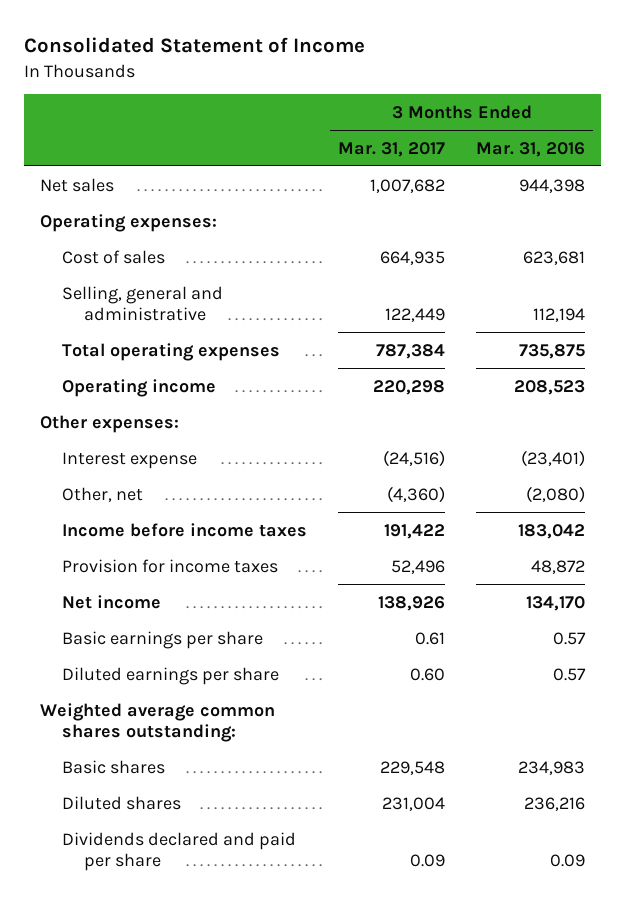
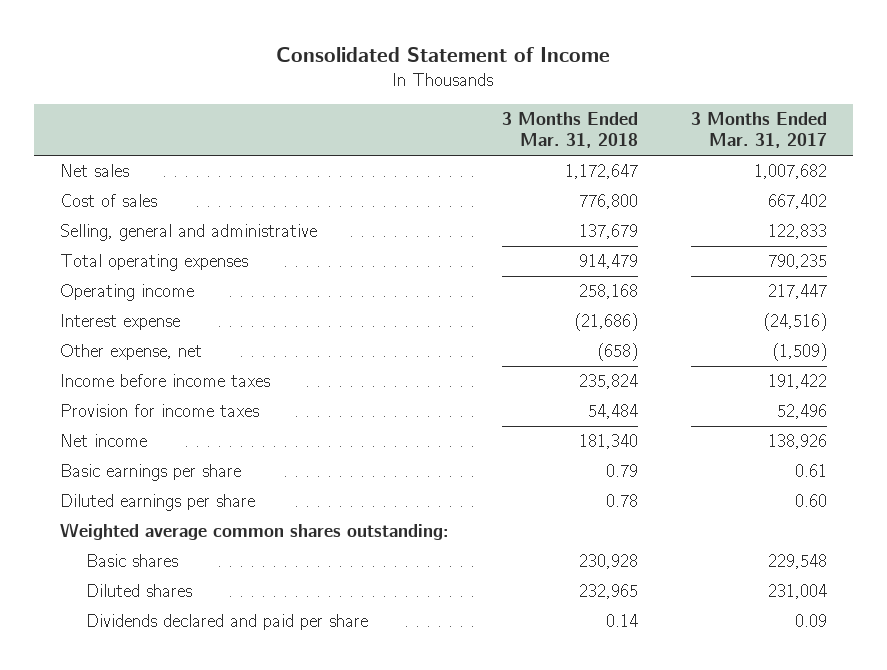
[476,141,586,157] Mar. 31, 2016 -> none
none -> [501,112,638,149] 3 Months Ended Mar. 31, 2018
[39,213,217,232] Operating expenses: -> none
[39,414,179,433] Other expenses: -> none
[380,250,446,265] 664,935 -> [767,194,827,210] 667,402
[385,308,446,323] 122,449 -> [767,224,827,240] 122,833
[376,343,446,359] 787,384 -> [767,254,827,270] 790,235
[373,379,446,395] 220,298 -> [767,284,827,300] 217,447
[61,486,143,502] Other, net -> [60,344,203,361] Other expense, net
[387,485,446,503] (4,360) -> [771,343,827,362] (1,509)

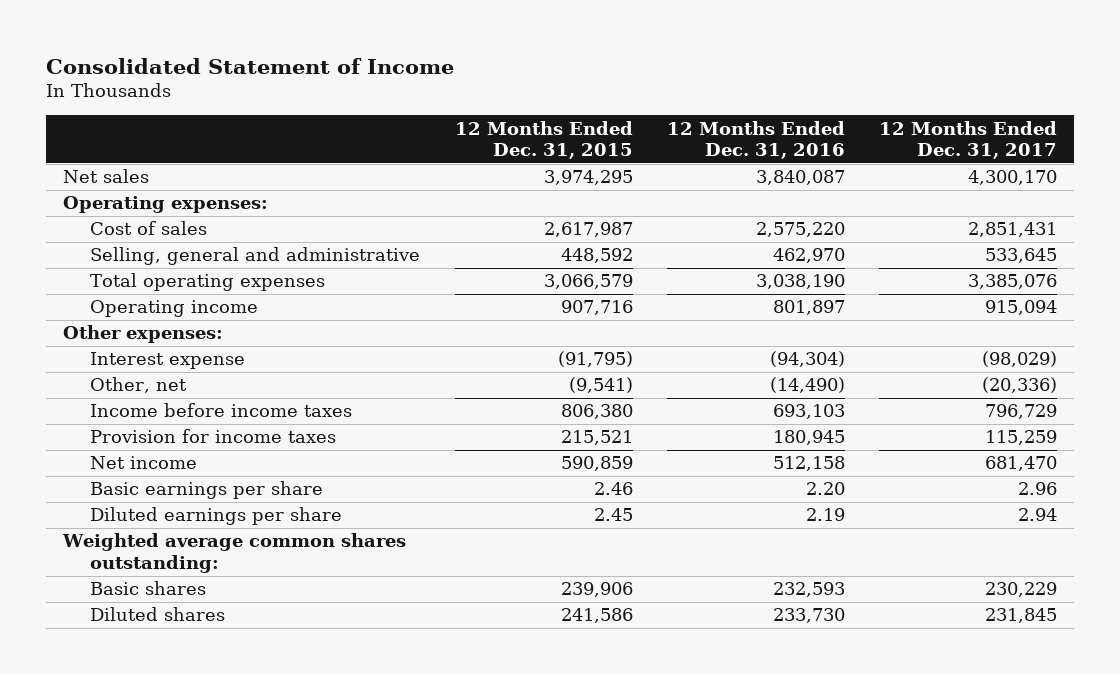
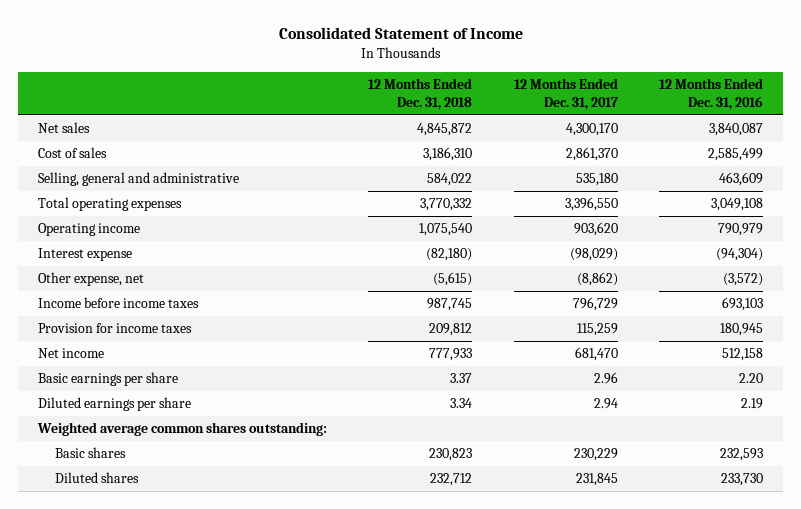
[454,120,633,160] 12 Months Ended Dec. 31, 2015 -> none
none -> [368,78,473,110] 12 Months Ended Dec. 31, 2018
[63,196,269,214] Operating expenses: -> none
[63,325,224,344] Other expenses: -> none
[755,222,845,238] 2,575,220 -> [707,148,763,162] 2,585,499
[968,222,1058,238] 2,851,431 -> [565,147,618,162] 2,861,370
[772,248,845,264] 462,970 -> [718,172,763,187] 463,609
[985,248,1058,264] 533,645 -> [575,173,618,187] 535,180
[755,274,845,290] 3,038,190 -> [710,198,763,212] 3,049,108
[968,274,1058,290] 3,385,076 -> [564,197,618,212] 3,396,550
[772,300,845,316] 801,897 -> [717,223,763,237] 790,979
[985,300,1058,316] 915,094 -> [573,222,618,237] 903,620
[90,377,188,394] Other, net -> [38,272,145,287] Other expense, net
[769,377,845,394] (14,490) -> [722,273,763,287] (3,572)
[982,377,1058,394] (20,336) -> [576,272,618,287] (8,862)

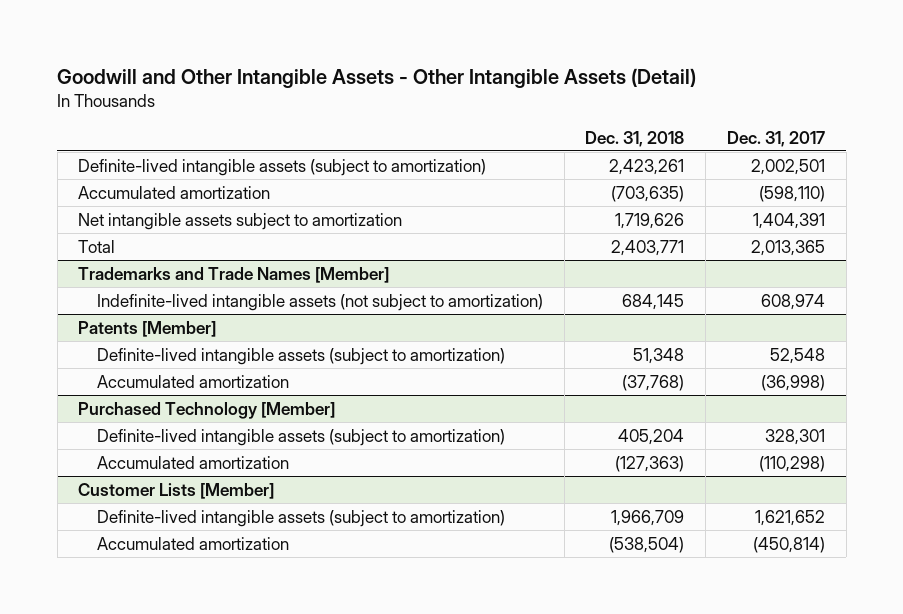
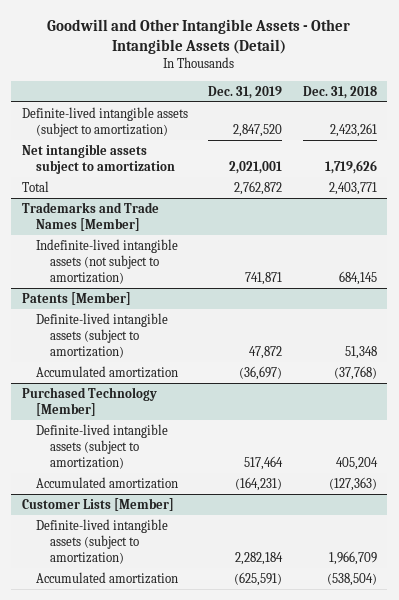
[726,130,825,147] Dec. 31, 2017 -> none
none -> [208,85,283,99] Dec. 31, 2019
[78,185,271,199] Accumulated amortization -> none

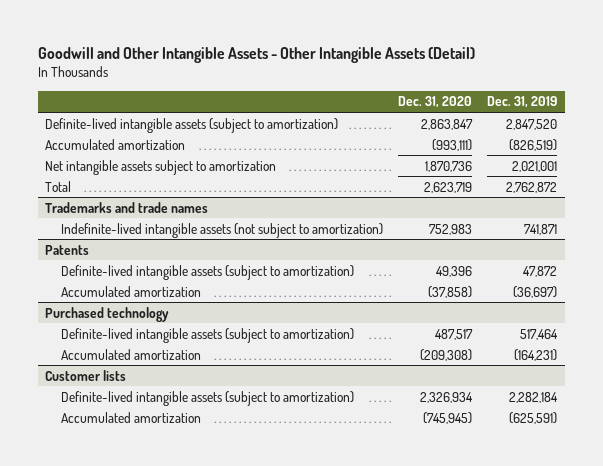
[302,85,377,99] Dec. 31, 2018 -> none
none -> [398,96,473,109] Dec. 31, 2020
none -> [45,138,186,150] Accumulated amortization
[21,201,159,231] Trademarks and Trade Names [Member] -> [45,201,209,213] Trademarks and trade names
[21,291,131,305] Patents [Member] -> [45,244,90,255] Patents
[21,386,157,416] Purchased Technology [Member] -> [45,306,170,322] Purchased technology
[21,497,174,511] Customer Lists [Member] -> [45,369,127,381] Customer lists

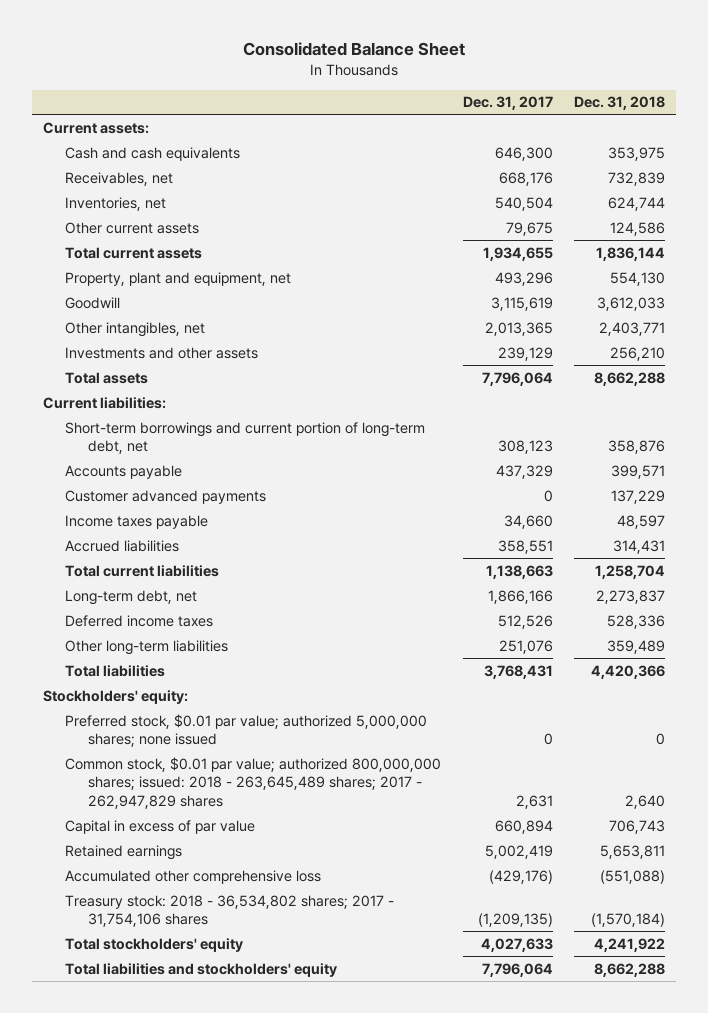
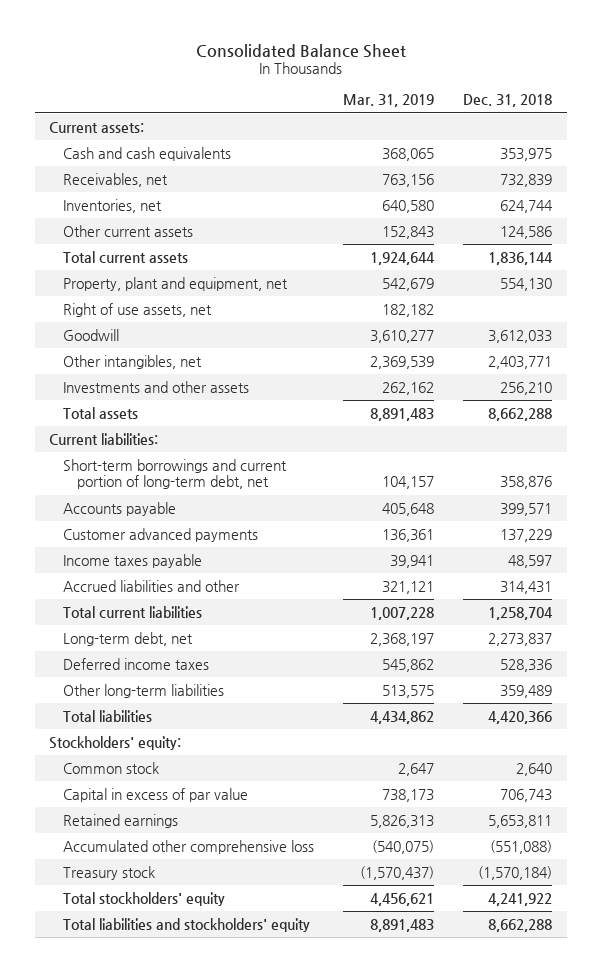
[462,96,553,111] Dec. 31, 2017 -> none
none -> [343,94,435,108] Mar. 31, 2019
none -> [63,302,213,317] Right of use assets, net
[65,539,180,552] Accrued liabilities -> [63,579,241,592] Accrued liabilities and other
[65,713,428,748] Preferred stock, $0.01 par value; authorized 5,000,000 shares; none issued -> none
[65,756,442,809] Common stock, $0.01 par value; authorized 800,000,000 shares; issued: 2018 - 263,645,489 shares; 2017 - 262,947,829 shares -> [63,761,160,774] Common stock
[65,894,395,928] Treasury stock: 2018 - 36,534,802 shares; 2017 - 31,754,106 shares -> [63,865,156,880] Treasury stock

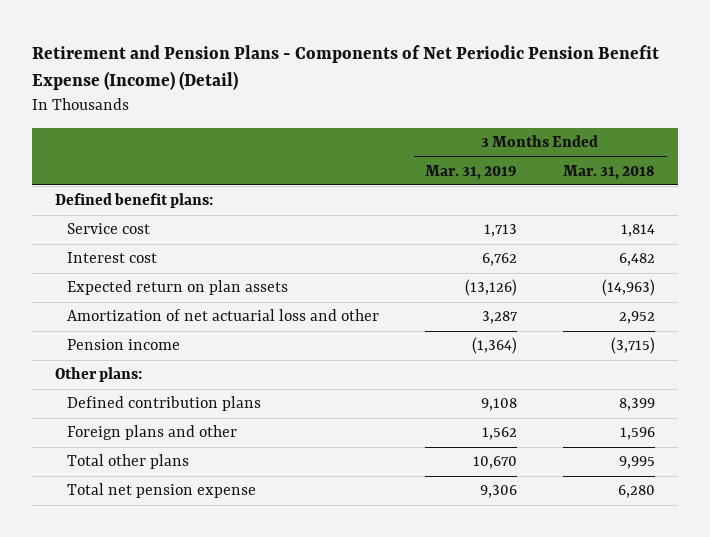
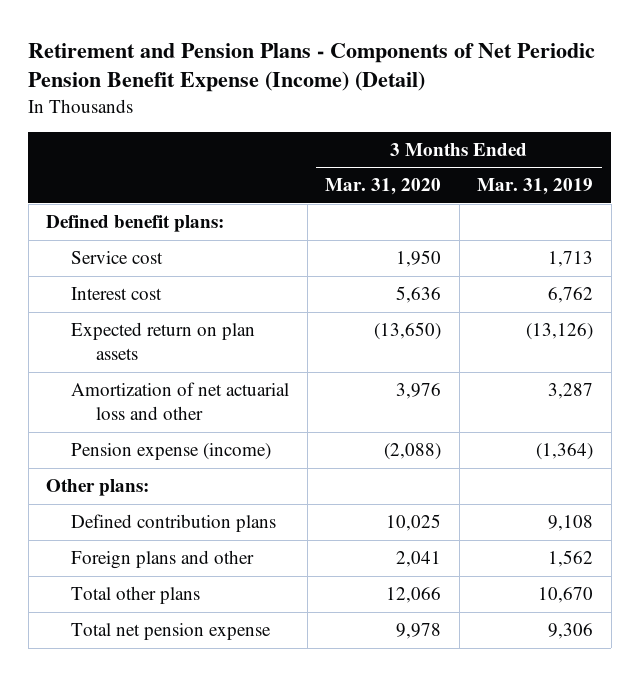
[563,164,656,180] Mar. 31, 2018 -> none
none -> [325,178,442,196] Mar. 31, 2020
[67,339,181,351] Pension income -> [71,443,272,461] Pension expense (income)

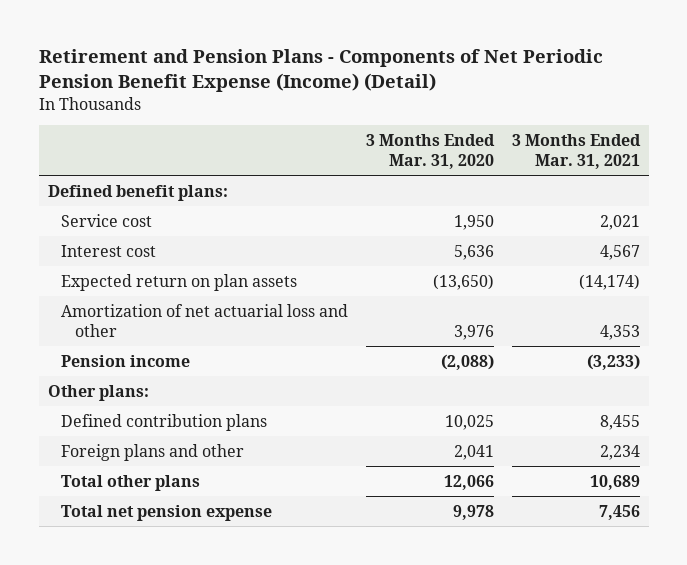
[477,178,594,196] Mar. 31, 2019 -> none
none -> [511,133,641,170] 3 Months Ended Mar. 31, 2021
[71,443,272,461] Pension expense (income) -> [61,354,191,367] Pension income

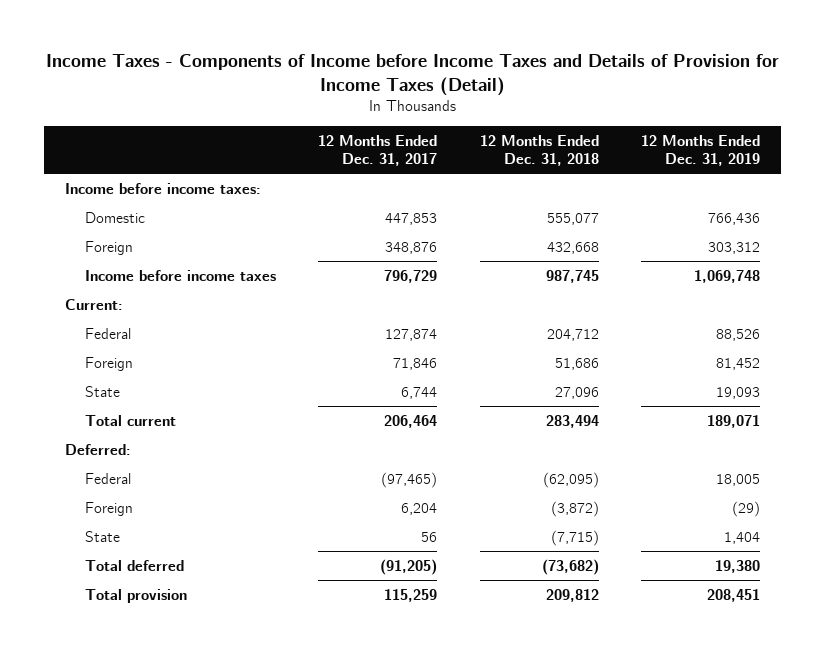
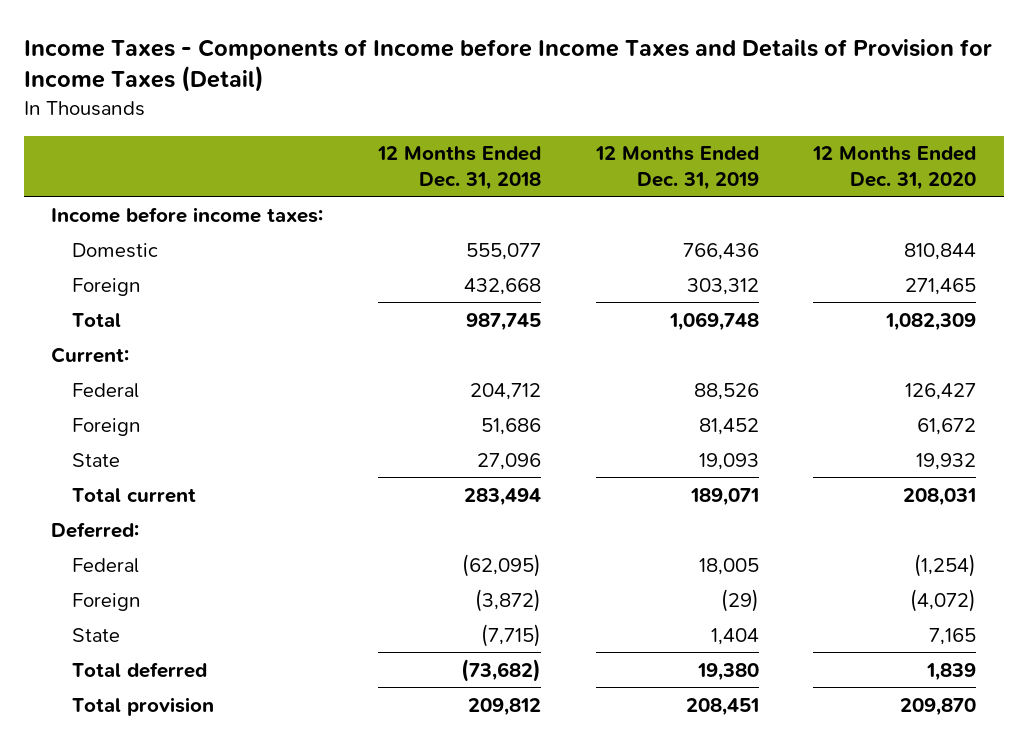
[318,134,438,167] 12 Months Ended Dec. 31, 2017 -> none
none -> [812,146,977,190] 12 Months Ended Dec. 31, 2020
[85,269,277,281] Income before income taxes -> [71,312,121,327] Total

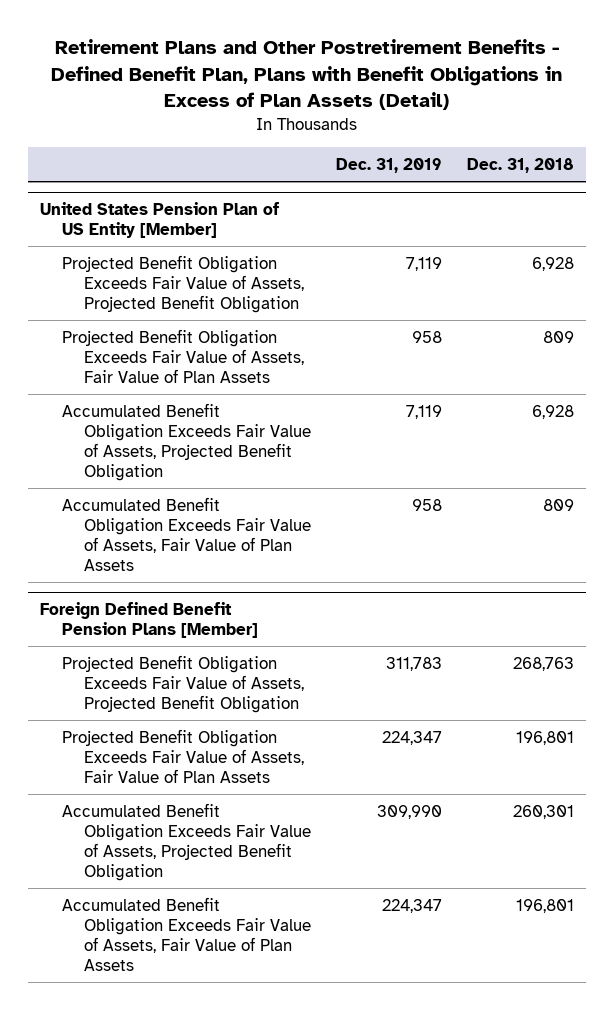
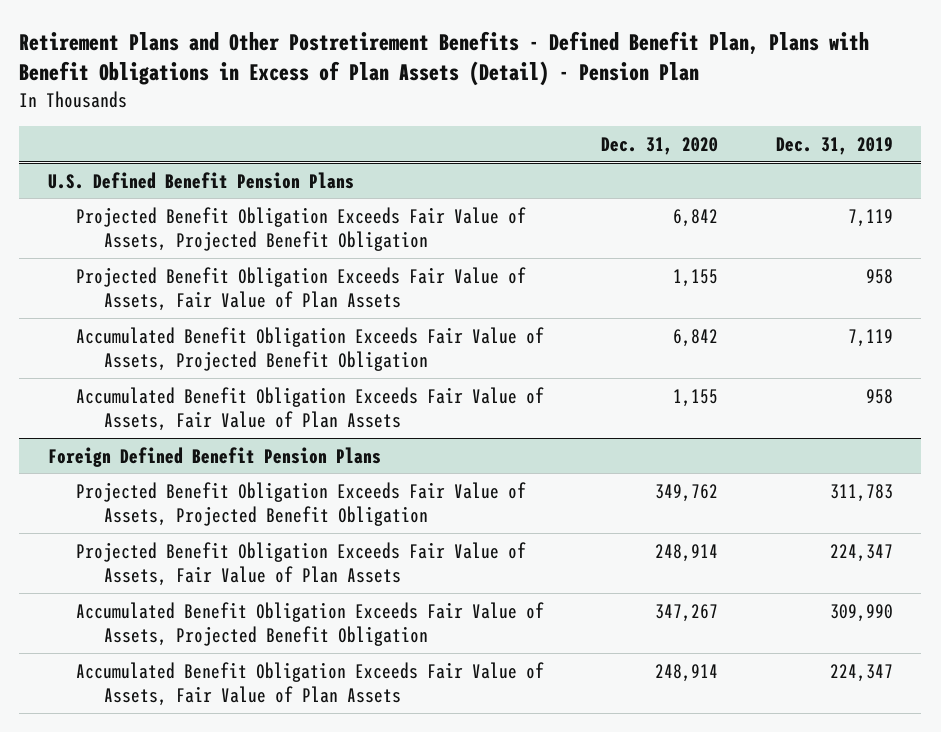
[50,39,562,111] Retirement Plans and Other Postretirement Benefits - Defined Benefit Plan, Plans with Benefit Obligations in Excess of Plan Assets (Detail) -> [19,30,870,87] Retirement Plans and Other Postretirement Benefits - Defined Benefit Plan, Plans with Benefit Obligations in Excess of Plan Assets (Detail) - Pension Plan
[466,158,574,174] Dec. 31, 2018 -> none
none -> [601,136,719,155] Dec. 31, 2020
[40,201,280,238] United States Pension Plan of US Entity [Member] -> none
none -> [47,171,354,189] U.S. Defined Benefit Pension Plans
[40,601,259,638] Foreign Defined Benefit Pension Plans [Member] -> [47,446,381,467] Foreign Defined Benefit Pension Plans

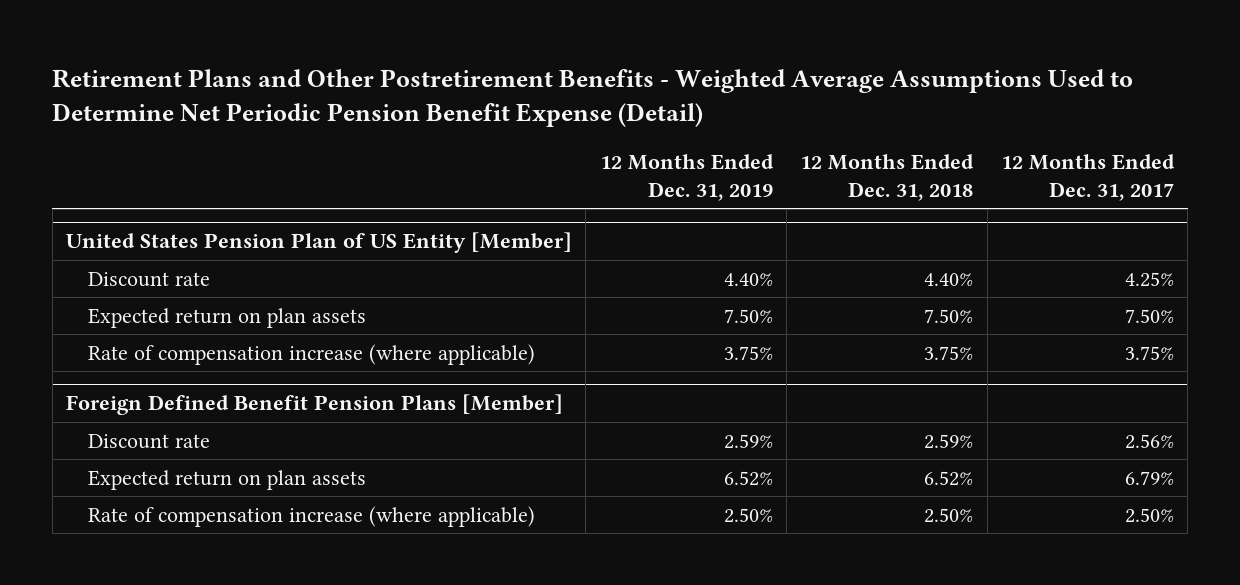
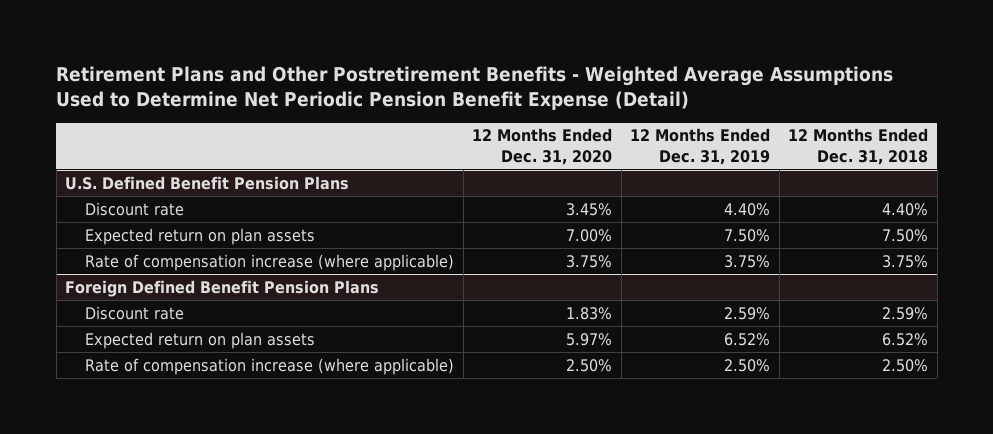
[1001,153,1176,201] 12 Months Ended Dec. 31, 2017 -> none
none -> [472,128,613,165] 12 Months Ended Dec. 31, 2020
[66,232,573,254] United States Pension Plan of US Entity [Member] -> none
none -> [65,175,350,190] U.S. Defined Benefit Pension Plans
[66,394,564,416] Foreign Defined Benefit Pension Plans [Member] -> [65,279,380,297] Foreign Defined Benefit Pension Plans

